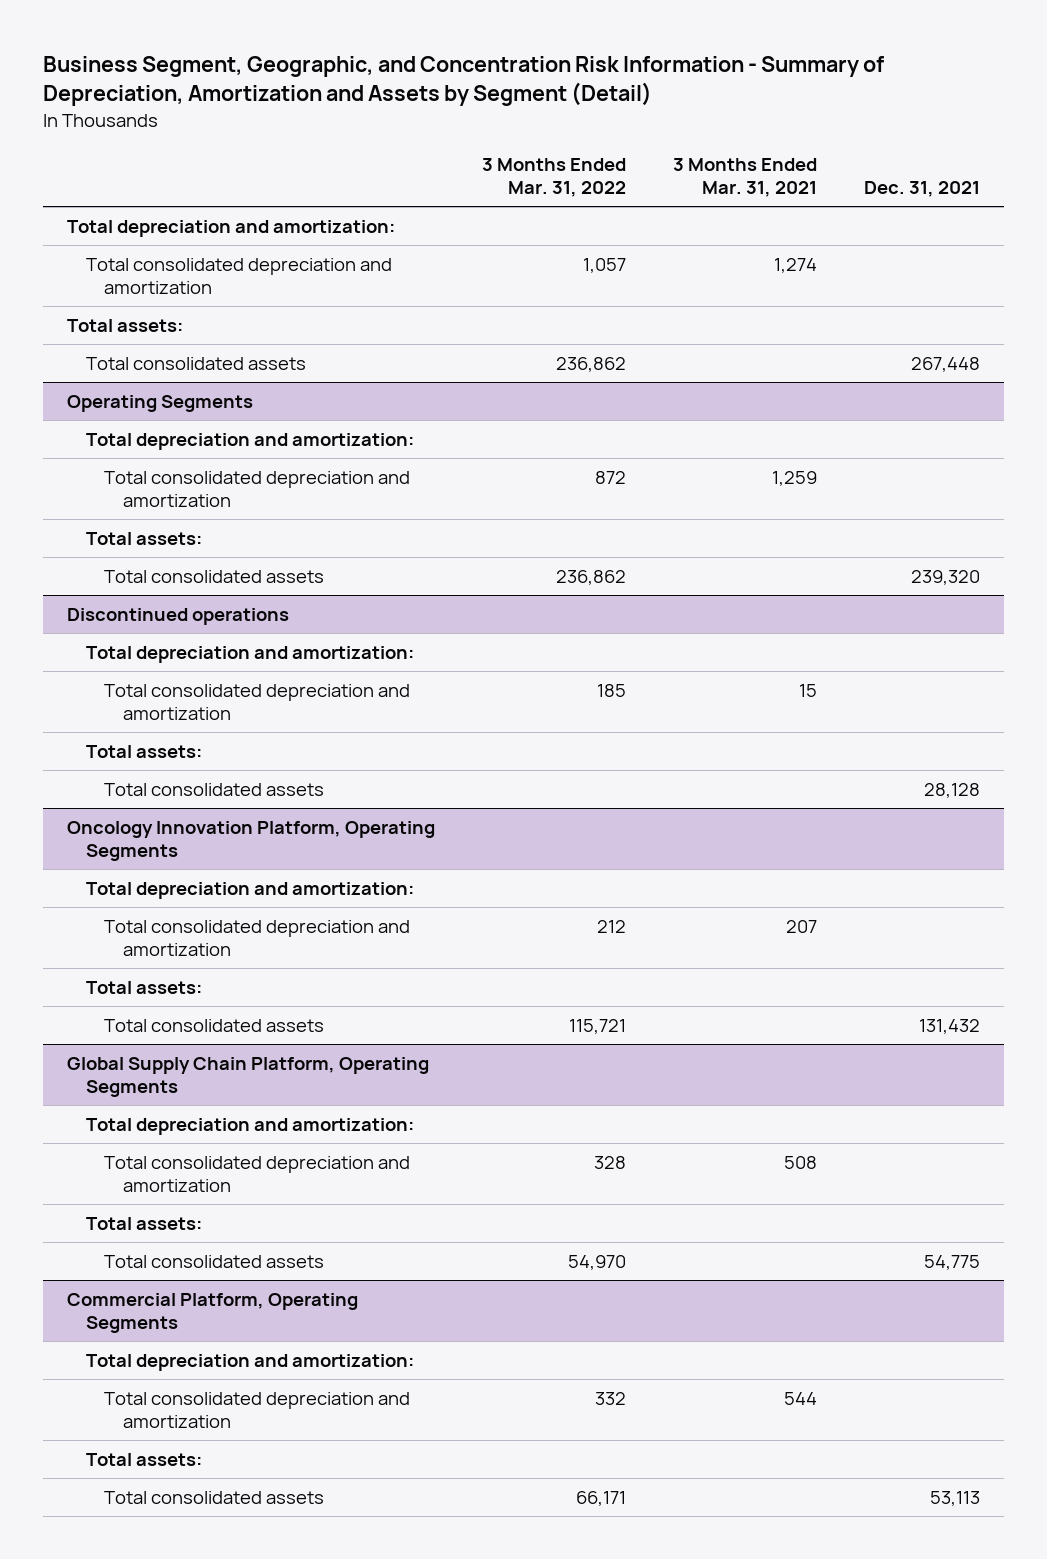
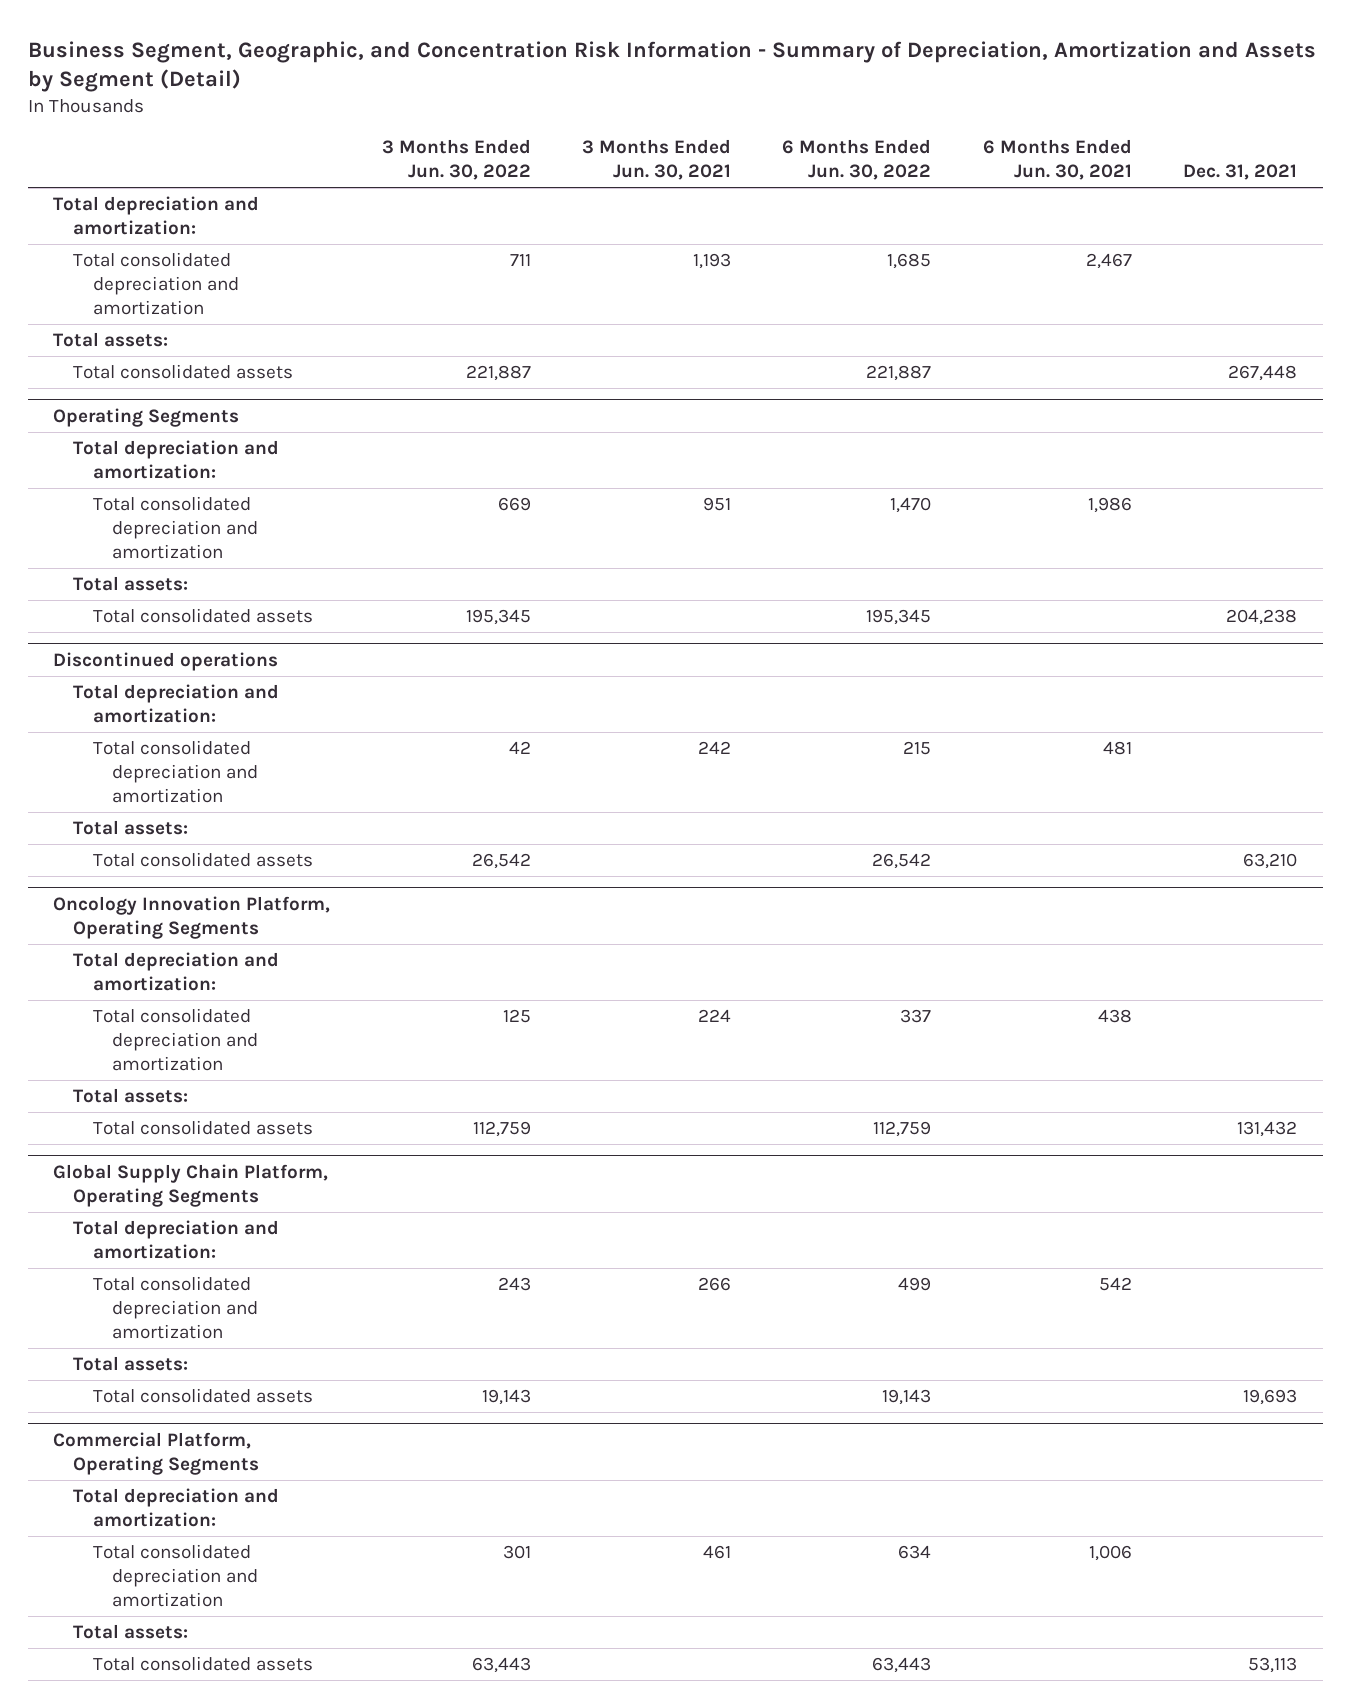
[481,158,626,198] 3 Months Ended Mar. 31, 2022 -> none
[673,158,818,198] 3 Months Ended Mar. 31, 2021 -> none
none -> [381,139,531,181] 3 Months Ended Jun. 30, 2022
none -> [582,139,732,181] 3 Months Ended Jun. 30, 2021
none -> [782,139,932,181] 6 Months Ended Jun. 30, 2022
none -> [982,139,1132,181] 6 Months Ended Jun. 30, 2021
[911,569,981,585] 239,320 -> [1226,609,1298,626] 204,238
[924,782,981,798] 28,128 -> [1243,853,1298,870] 63,210
[924,1254,981,1270] 54,775 -> [1243,1389,1298,1406] 19,693

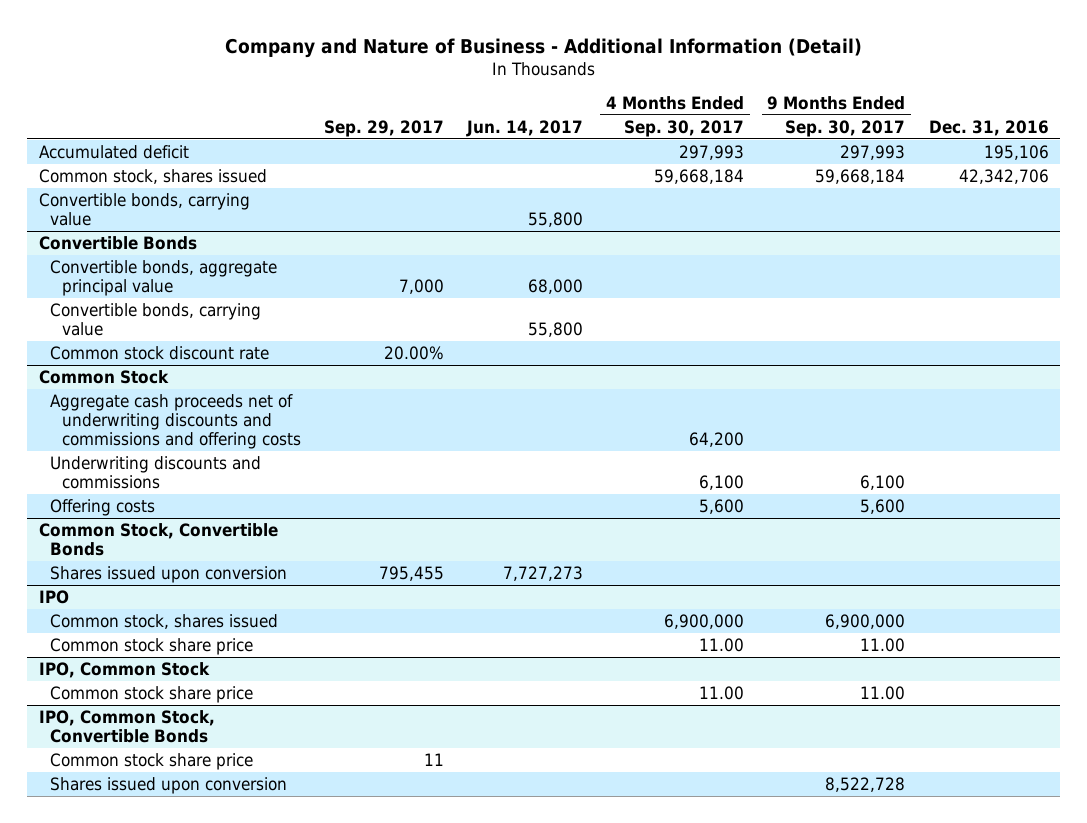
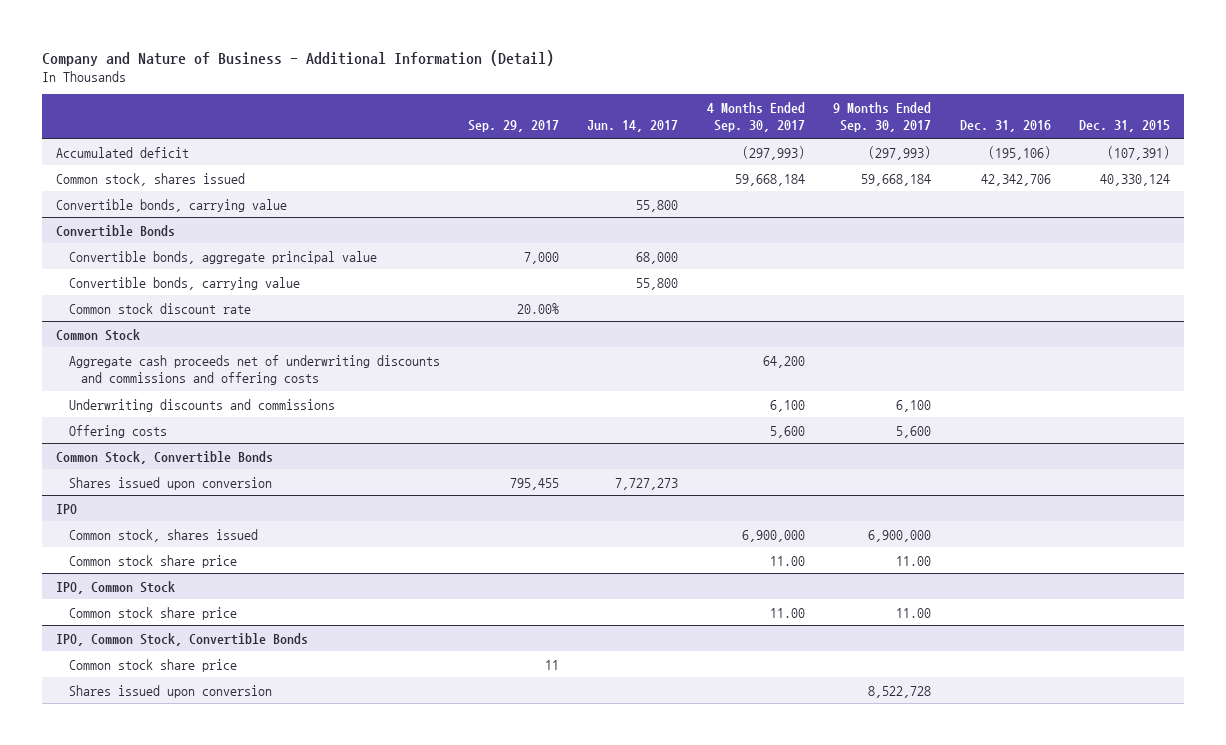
none -> [1078,120,1170,133] Dec. 31, 2015
[679,144,745,160] 297,993 -> [741,145,805,160] (297,993)
[840,144,906,160] 297,993 -> [868,145,932,160] (297,993)
[983,144,1049,160] 195,106 -> [987,145,1051,160] (195,106)

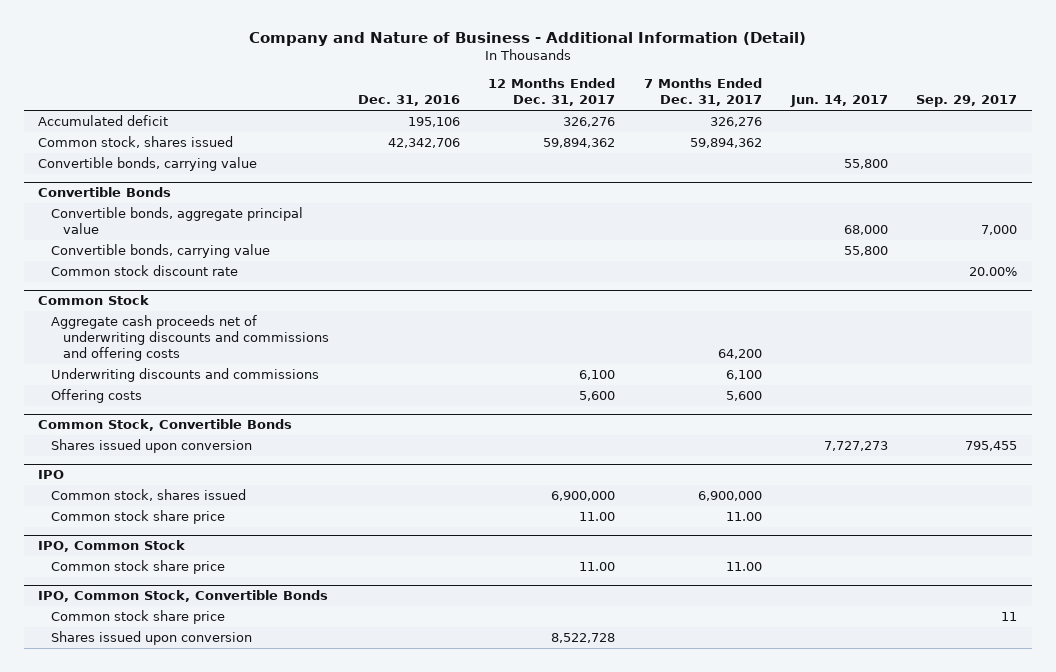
[706,101,805,133] 4 Months Ended Sep. 30, 2017 -> none
[833,101,932,133] 9 Months Ended Sep. 30, 2017 -> none
[1078,120,1170,133] Dec. 31, 2015 -> none
none -> [488,78,616,107] 12 Months Ended Dec. 31, 2017
none -> [644,78,763,107] 7 Months Ended Dec. 31, 2017
[987,145,1051,160] (195,106) -> [407,117,460,128] 195,106

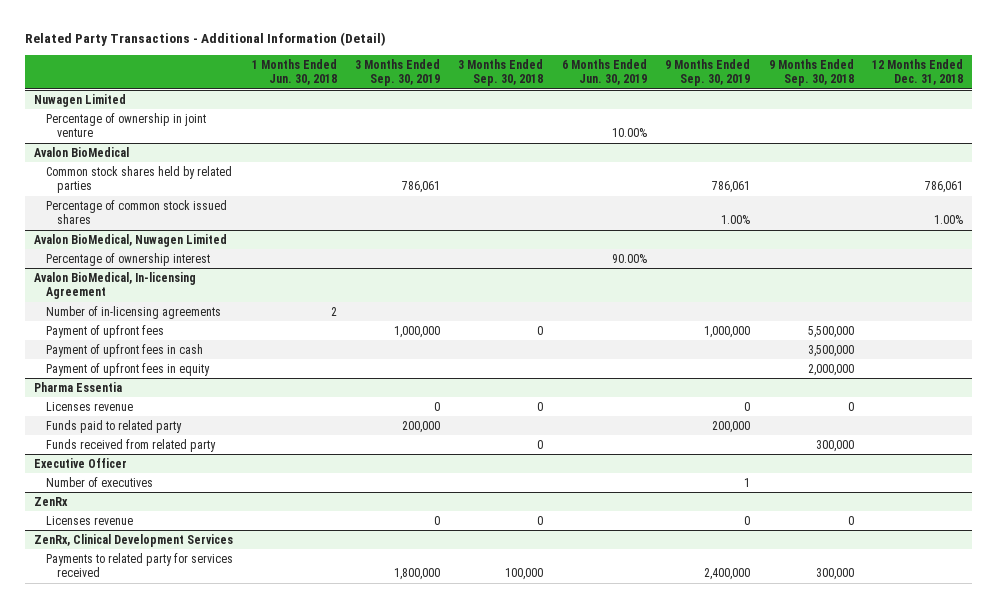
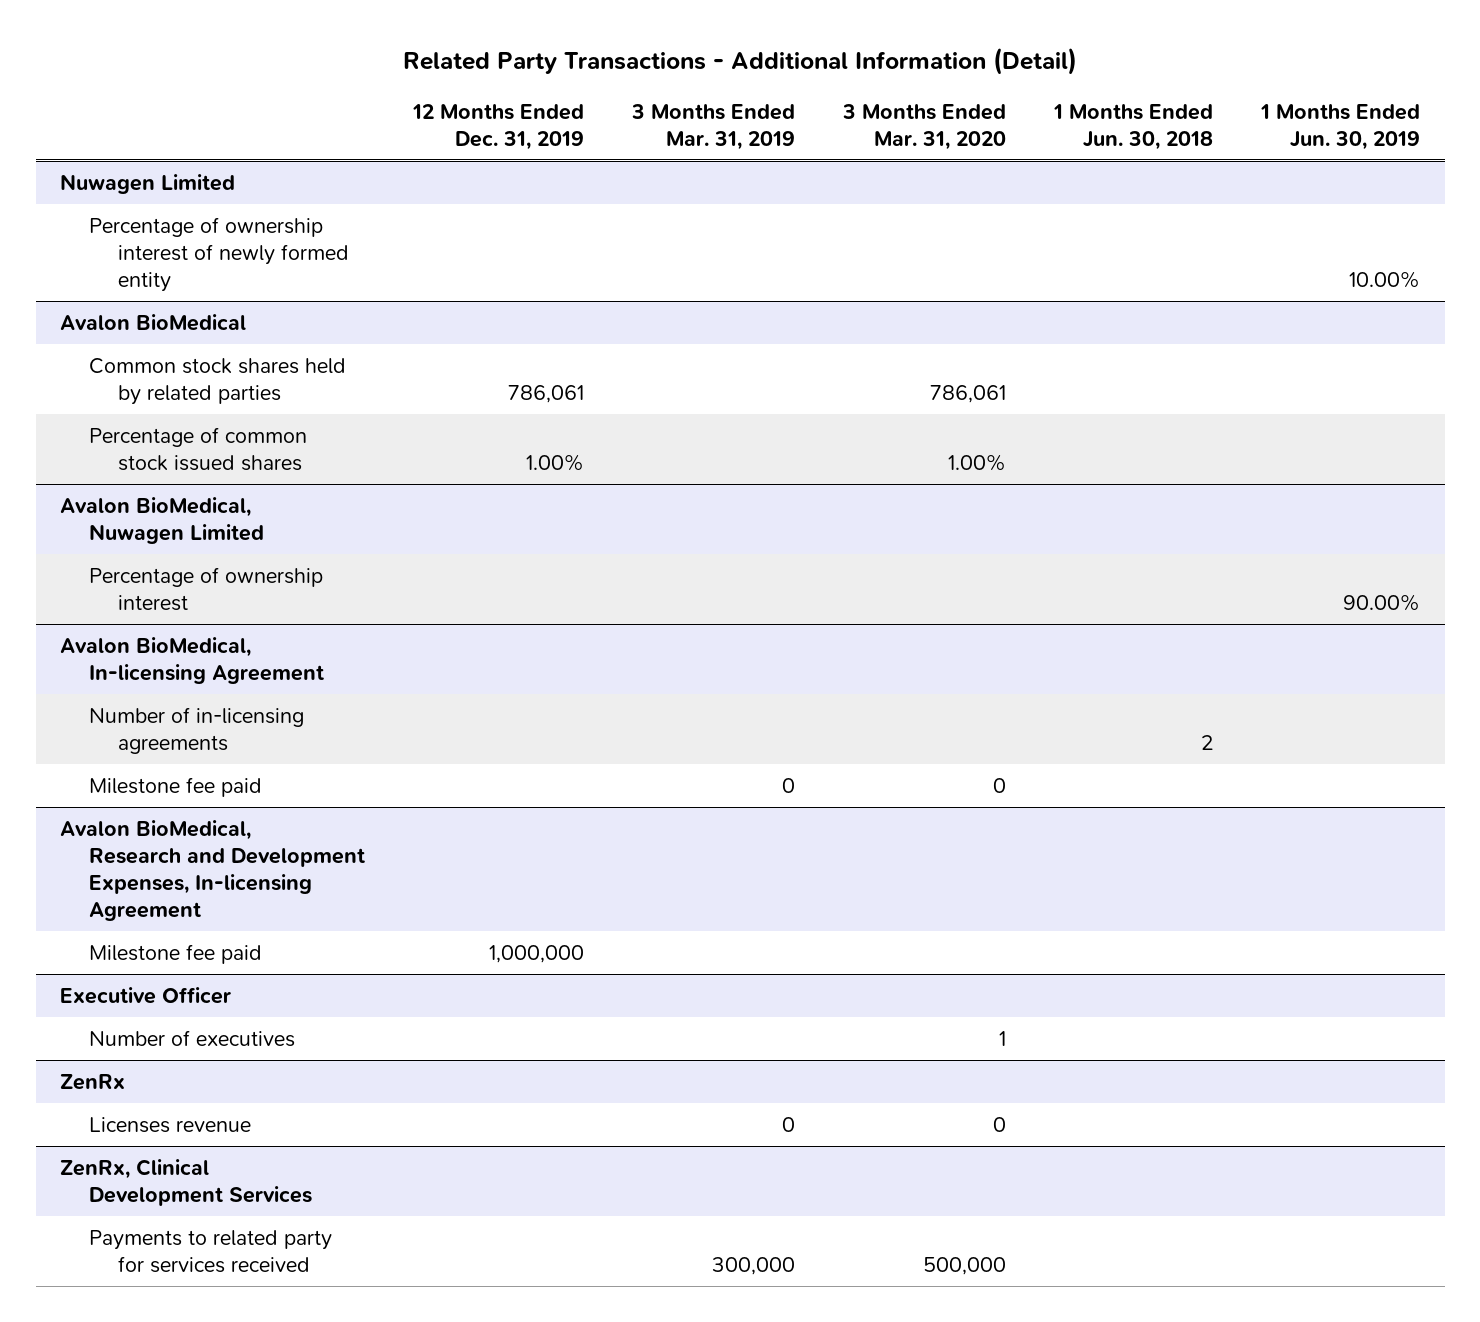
[355,58,441,87] 3 Months Ended Sep. 30, 2019 -> none
[458,58,544,87] 3 Months Ended Sep. 30, 2018 -> none
[561,58,647,86] 6 Months Ended Jun. 30, 2019 -> none
[665,58,751,87] 9 Months Ended Sep. 30, 2019 -> none
[768,58,854,87] 9 Months Ended Sep. 30, 2018 -> none
[871,58,963,86] 12 Months Ended Dec. 31, 2018 -> none
none -> [411,103,584,150] 12 Months Ended Dec. 31, 2019
none -> [631,103,796,150] 3 Months Ended Mar. 31, 2019
none -> [842,103,1007,150] 3 Months Ended Mar. 31, 2020
none -> [1260,103,1421,150] 1 Months Ended Jun. 30, 2019
[45,112,206,138] Percentage of ownership in joint venture -> [88,216,349,292] Percentage of ownership interest of newly formed entity
[45,324,164,338] Payment of upfront fees -> none
[45,343,203,357] Payment of upfront fees in cash -> none
[45,362,210,376] Payment of upfront fees in equity -> none
[34,381,123,392] Pharma Essentia -> none
[45,401,133,411] Licenses revenue -> none
[45,419,182,433] Funds paid to related party -> none
[45,438,216,452] Funds received from related party -> none
none -> [88,776,262,797] Milestone fee paid
none -> [59,819,365,922] Avalon BioMedical, Research and Development Expenses, In-licensing Agreement
none -> [88,943,262,964] Milestone fee paid

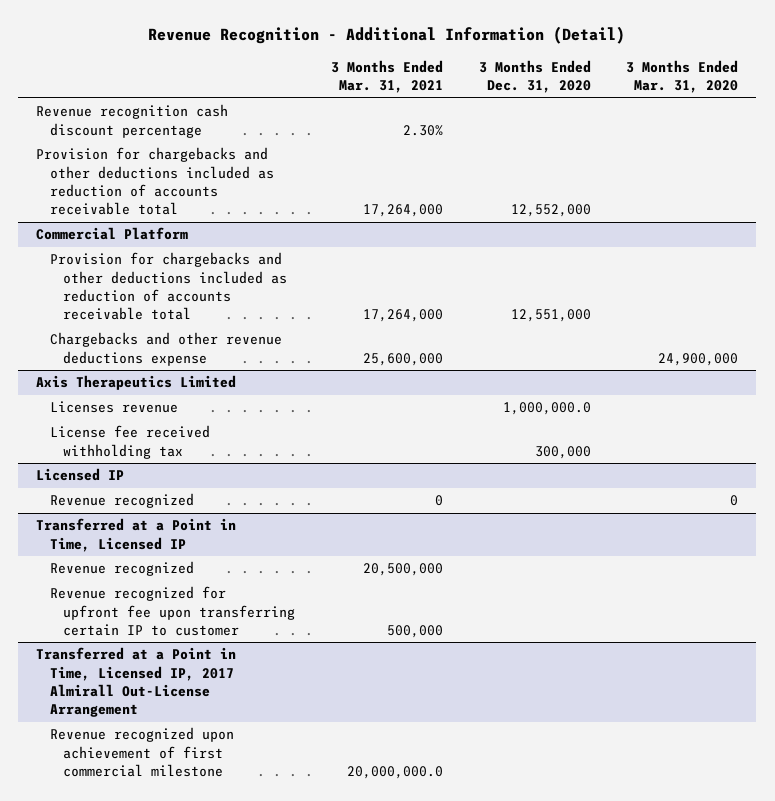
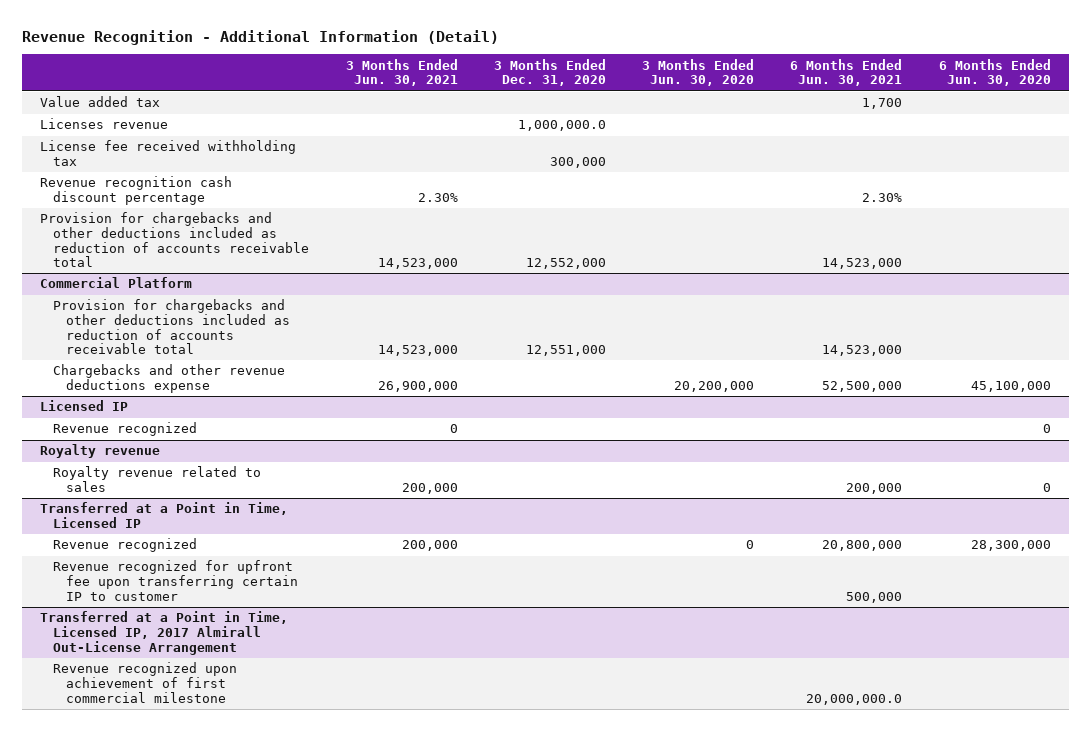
[331,59,444,94] 3 Months Ended Mar. 31, 2021 -> none
[626,59,739,94] 3 Months Ended Mar. 31, 2020 -> none
none -> [345,58,458,87] 3 Months Ended Jun. 30, 2021
none -> [642,58,755,87] 3 Months Ended Jun. 30, 2020
none -> [790,58,903,87] 6 Months Ended Jun. 30, 2021
none -> [938,58,1051,87] 6 Months Ended Jun. 30, 2020
none -> [40,96,161,108] Value added tax
none -> [40,118,169,130] Licenses revenue
none -> [40,140,297,166] License fee received withholding tax
[36,375,237,391] Axis Therapeutics Limited -> none
[49,401,178,414] Licenses revenue -> none
[49,425,210,459] License fee received withholding tax -> none
none -> [40,444,161,459] Royalty revenue
none -> [53,466,262,492] Royalty revenue related to sales

